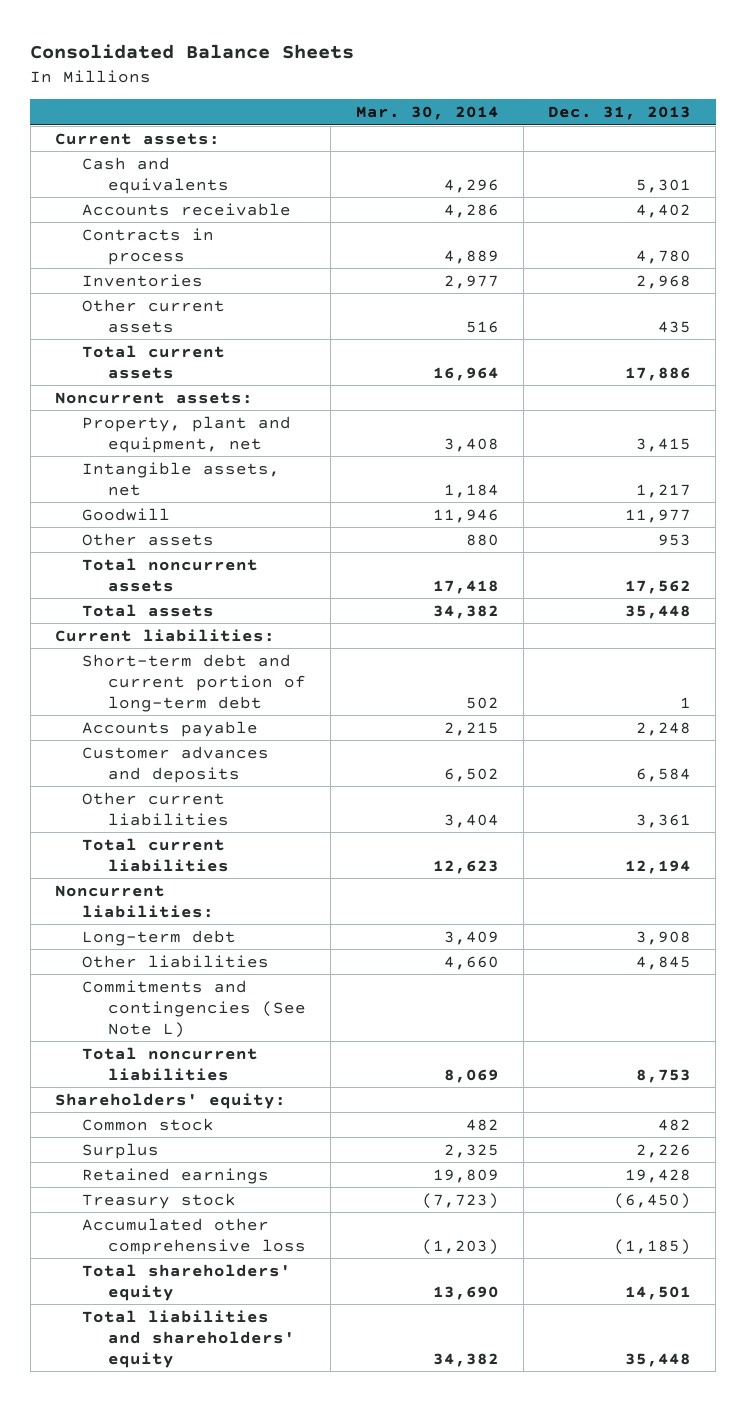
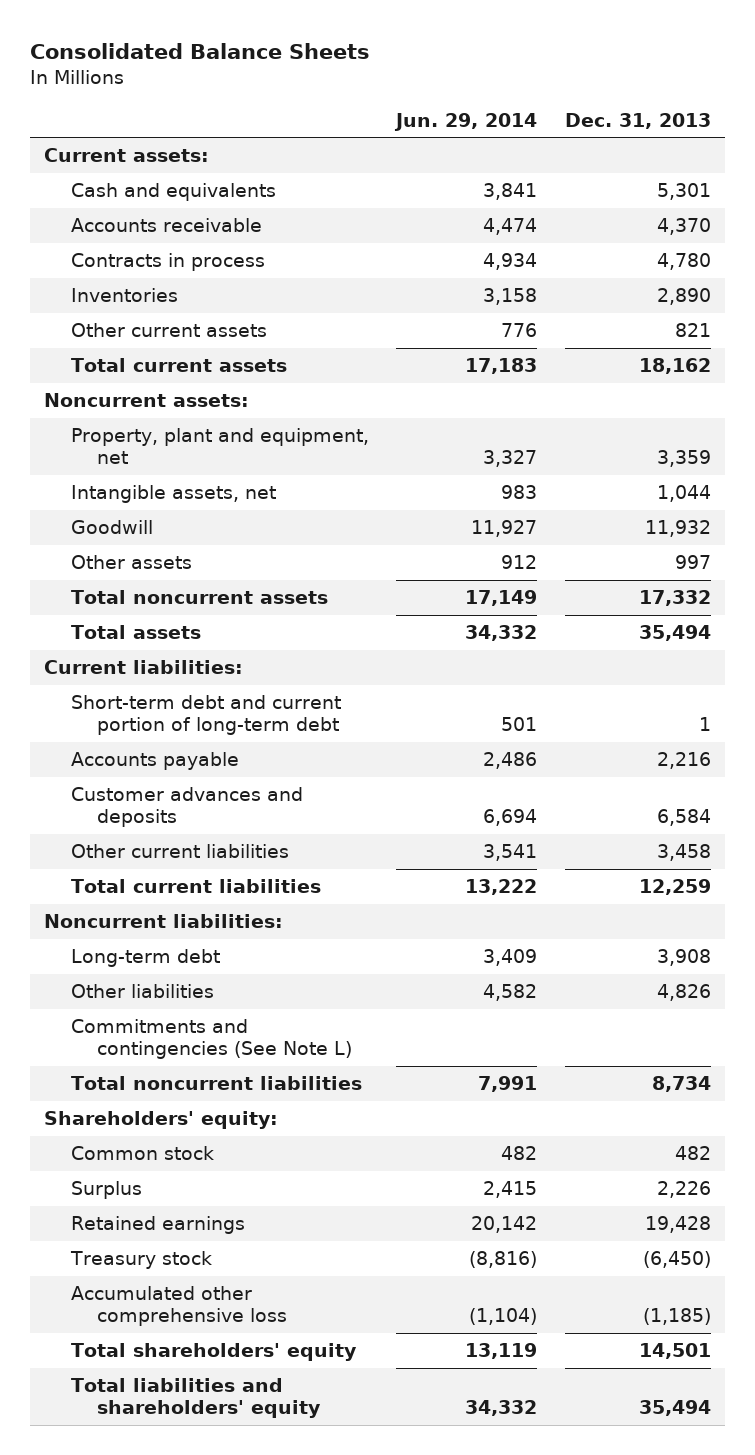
[355,106,499,121] Mar. 30, 2014 -> none
none -> [394,112,538,131] Jun. 29, 2014
[636,203,692,218] 4,402 -> [657,218,712,236] 4,370
[636,274,692,289] 2,968 -> [657,288,712,306] 2,890
[658,320,692,333] 435 -> [675,323,712,338] 821
[625,366,692,381] 17,886 -> [639,358,712,375] 18,162
[636,437,692,452] 3,415 -> [657,450,712,468] 3,359
[636,483,692,498] 1,217 -> [657,485,712,503] 1,044
[625,508,692,523] 11,977 -> [645,520,712,538] 11,932
[658,533,692,546] 953 -> [675,555,712,570] 997
[625,579,692,594] 17,562 -> [639,590,712,607] 17,332
[625,604,692,619] 35,448 -> [639,625,712,642] 35,494
[636,721,692,736] 2,248 -> [657,752,712,770] 2,216
[636,813,692,828] 3,361 -> [657,844,712,862] 3,458
[625,859,692,874] 12,194 -> [639,879,712,896] 12,259
[636,955,692,970] 4,845 -> [657,984,712,1002] 4,826
[636,1068,692,1083] 8,753 -> [652,1076,712,1093] 8,734
[625,1352,692,1367] 35,448 -> [639,1400,712,1417] 35,494

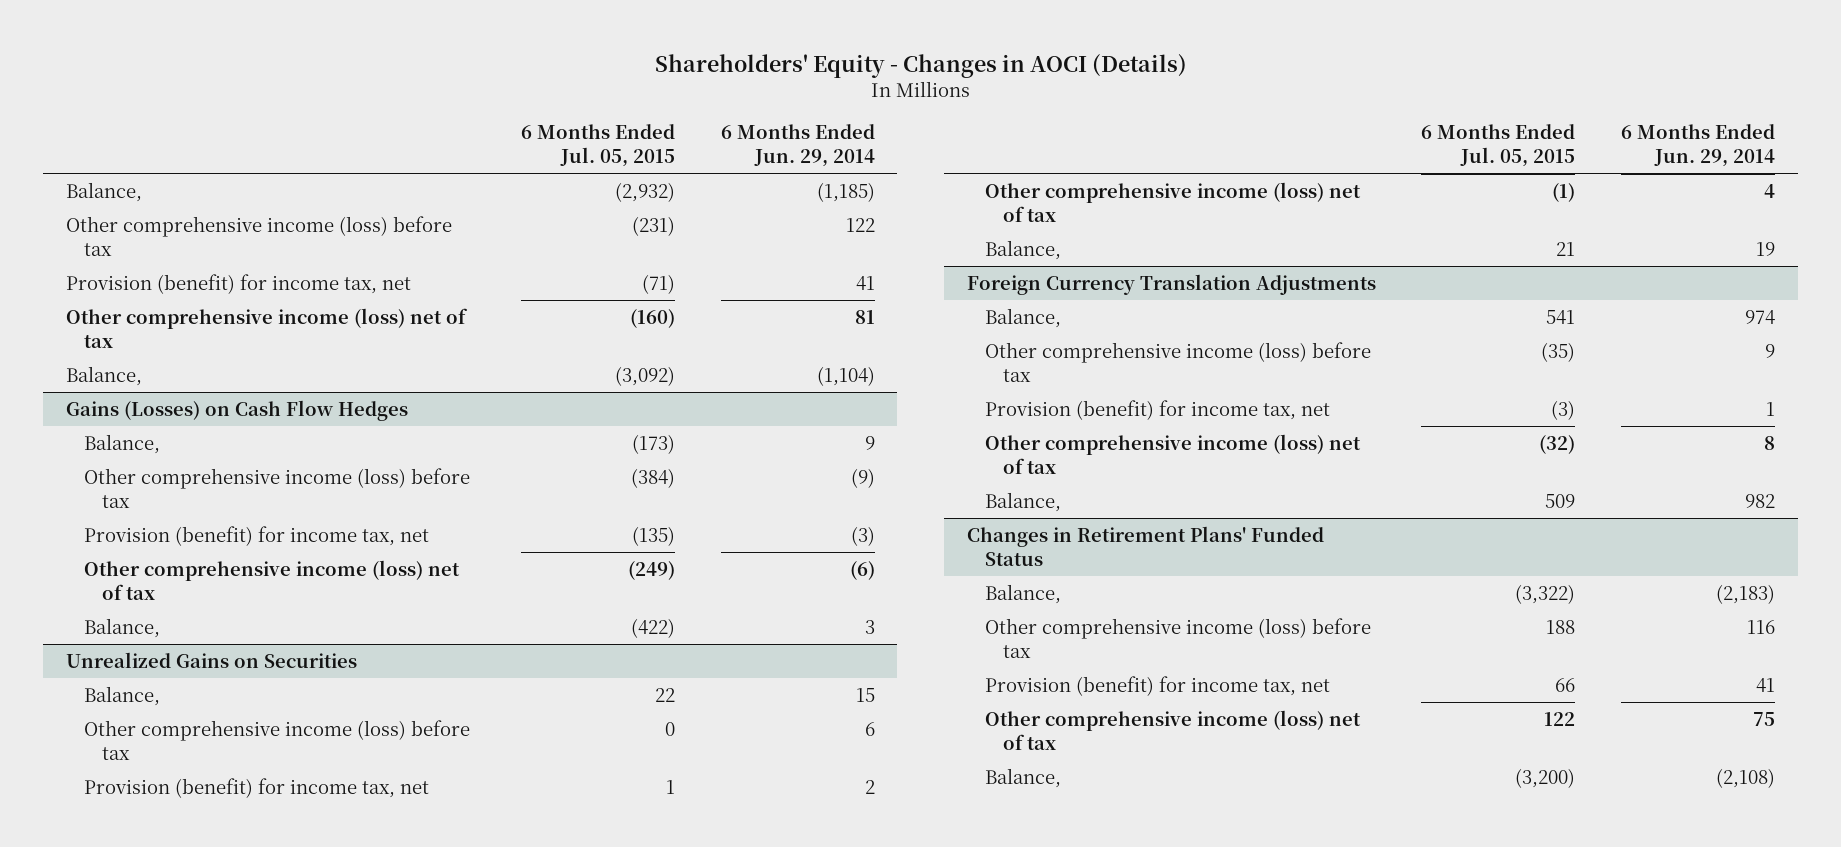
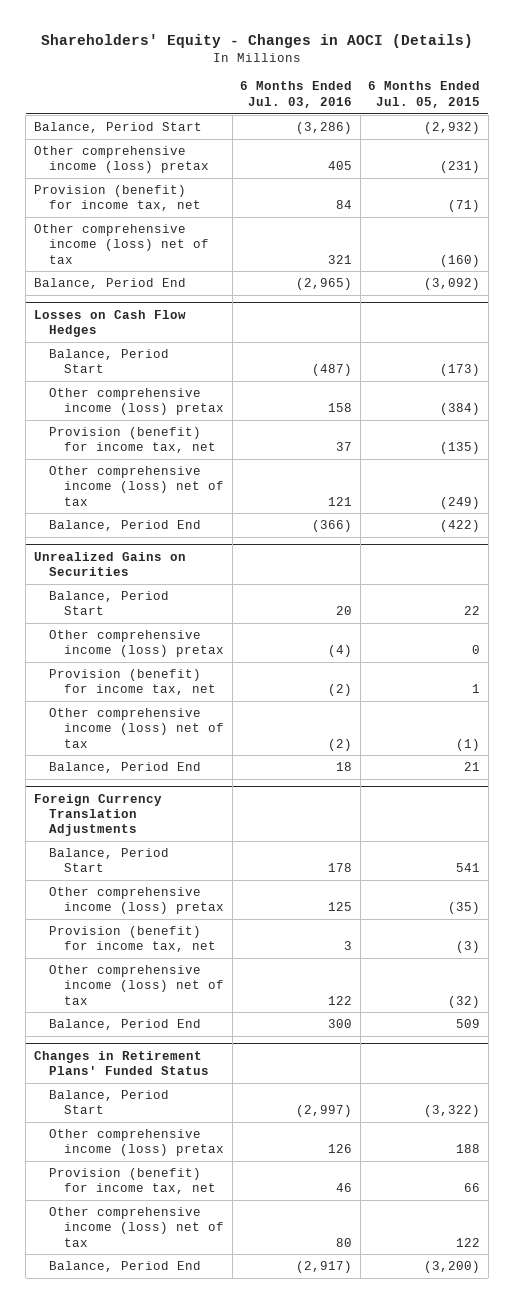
[720,124,875,168] 6 Months Ended Jun. 29, 2014 -> none
none -> [240,81,353,108] 6 Months Ended Jul. 03, 2016
[66,181,143,202] Balance, -> [33,122,202,134] Balance, Period Start
[66,215,453,256] Other comprehensive income (loss) before tax -> [33,146,210,174] Other comprehensive income (loss) pretax
[66,365,143,386] Balance, -> [33,278,186,290] Balance, Period End
[66,399,409,421] Gains (Losses) on Cash Flow Hedges -> [33,309,186,337] Losses on Cash Flow Hedges
[84,433,161,454] Balance, -> [49,349,170,374] Balance, Period Start
[84,467,471,508] Other comprehensive income (loss) before tax -> [49,388,225,416] Other comprehensive income (loss) pretax
[84,617,161,638] Balance, -> [49,520,202,532] Balance, Period End
[84,685,161,706] Balance, -> [49,591,170,616] Balance, Period Start
[84,719,471,760] Other comprehensive income (loss) before tax -> [49,630,225,658] Other comprehensive income (loss) pretax
[984,239,1061,260] Balance, -> [49,762,202,774] Balance, Period End
[984,307,1061,328] Balance, -> [49,848,170,873] Balance, Period Start
[984,341,1371,382] Other comprehensive income (loss) before tax -> [49,887,225,915] Other comprehensive income (loss) pretax
[984,491,1061,512] Balance, -> [49,1019,202,1031] Balance, Period End
[984,583,1061,604] Balance, -> [49,1090,170,1115] Balance, Period Start
[984,617,1371,658] Other comprehensive income (loss) before tax -> [49,1129,225,1157] Other comprehensive income (loss) pretax
[984,767,1061,788] Balance, -> [49,1261,202,1273] Balance, Period End

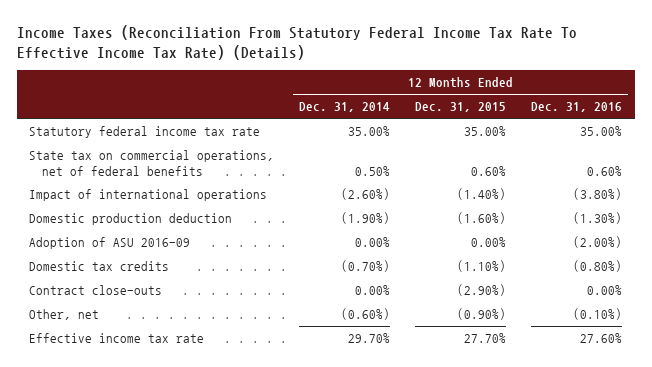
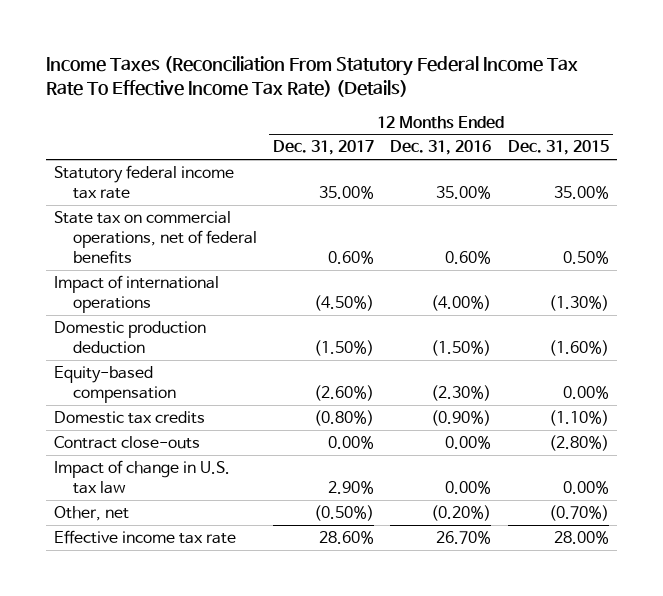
[299,102,391,113] Dec. 31, 2014 -> none
none -> [273,140,375,156] Dec. 31, 2017
[29,237,191,250] Adoption of ASU 2016-09 -> none
[471,165,507,176] 0.60% -> [562,251,609,265] 0.50%
[457,188,507,201] (1.40%) -> [548,295,609,312] (1.30%)
[573,188,623,201] (3.80%) -> [431,295,492,312] (4.00%)
[573,212,623,225] (1.30%) -> [431,340,492,357] (1.50%)
none -> [54,365,176,404] Equity-based compensation
[573,260,623,273] (0.80%) -> [431,409,492,426] (0.90%)
[457,284,507,297] (2.90%) -> [548,434,609,451] (2.80%)
none -> [54,459,231,495] Impact of change in U.S. tax law
[457,308,507,321] (0.90%) -> [548,504,609,521] (0.70%)
[573,308,623,321] (0.10%) -> [431,504,492,521] (0.20%)
[464,333,507,344] 27.70% -> [553,530,609,544] 28.00%
[580,333,623,344] 27.60% -> [436,530,492,544] 26.70%

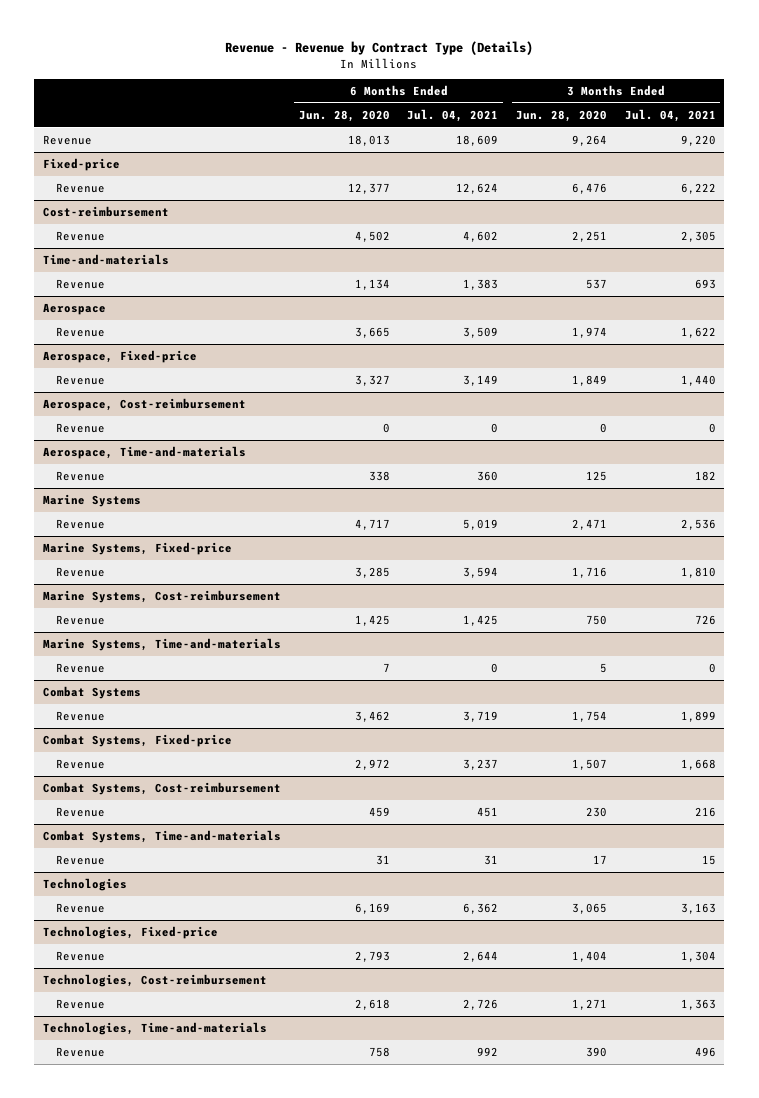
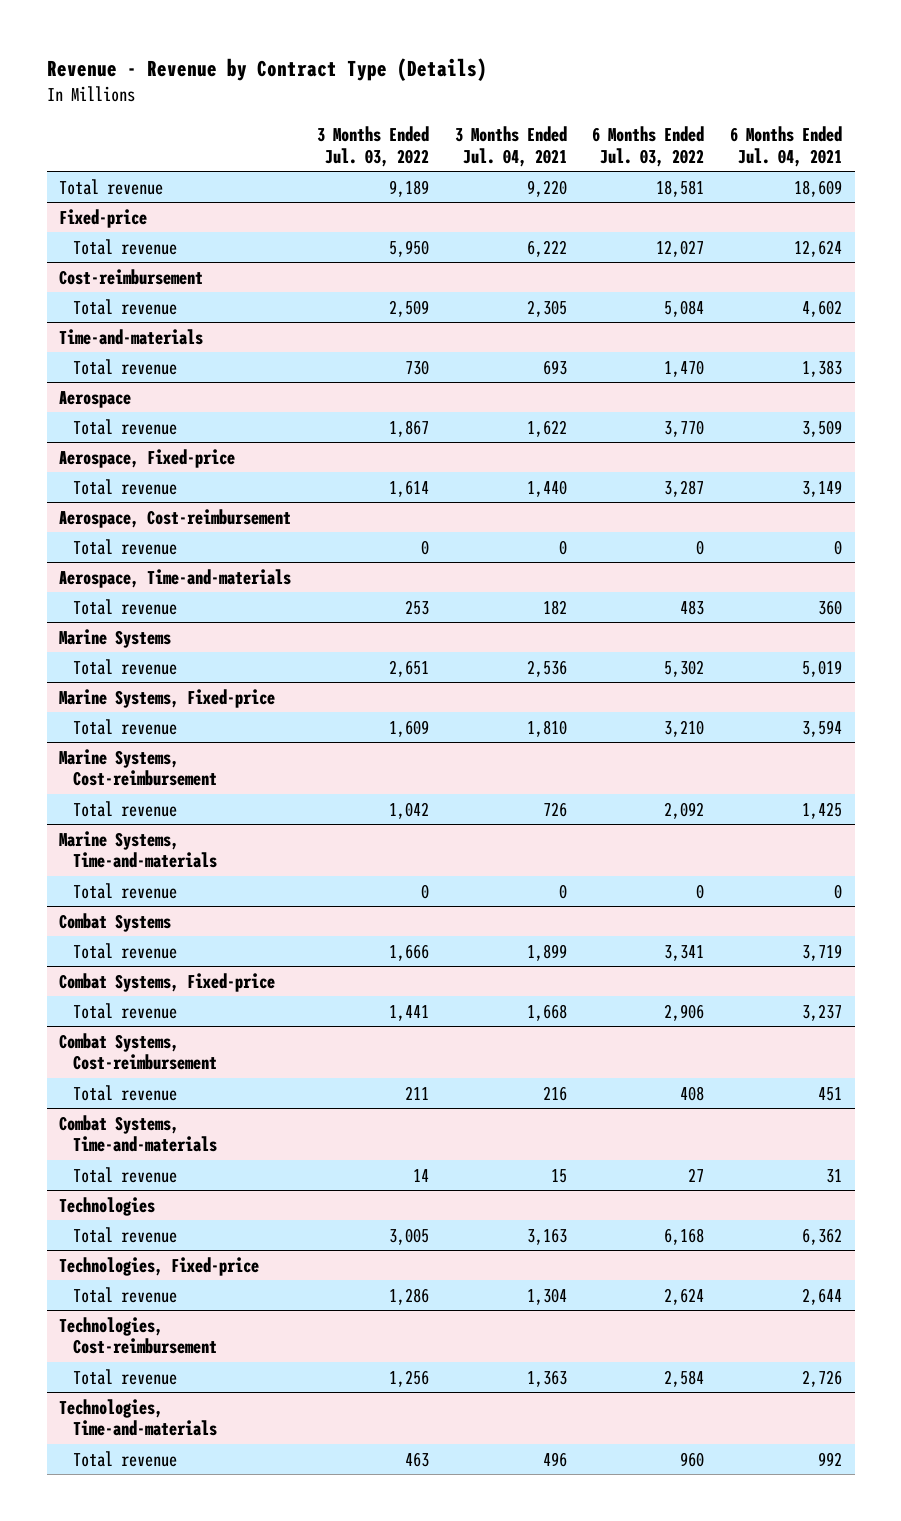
[298,109,390,122] Jun. 28, 2020 -> none
[515,109,607,122] Jun. 28, 2020 -> none
none -> [316,126,429,167] 3 Months Ended Jul. 03, 2022
none -> [592,126,705,167] 6 Months Ended Jul. 03, 2022
[43,134,93,145] Revenue -> [59,178,164,195] Total revenue
[55,182,105,193] Revenue -> [72,238,177,255] Total revenue
[55,230,105,241] Revenue -> [72,298,177,315] Total revenue
[55,278,105,289] Revenue -> [72,358,177,375] Total revenue
[55,326,105,337] Revenue -> [72,418,177,435] Total revenue
[55,374,105,385] Revenue -> [72,478,177,495] Total revenue
[55,422,105,433] Revenue -> [72,538,177,555] Total revenue
[55,470,105,481] Revenue -> [72,598,177,615] Total revenue
[55,518,105,529] Revenue -> [72,658,177,675] Total revenue
[55,566,105,577] Revenue -> [72,718,177,735] Total revenue
[55,614,105,625] Revenue -> [72,800,177,817] Total revenue
[55,662,105,673] Revenue -> [72,882,177,899] Total revenue
[55,710,105,721] Revenue -> [72,942,177,959] Total revenue
[55,758,105,769] Revenue -> [72,1002,177,1019] Total revenue
[55,806,105,817] Revenue -> [72,1084,177,1101] Total revenue
[55,854,105,865] Revenue -> [72,1166,177,1183] Total revenue
[55,902,105,913] Revenue -> [72,1226,177,1243] Total revenue
[55,950,105,961] Revenue -> [72,1286,177,1303] Total revenue
[55,998,105,1009] Revenue -> [72,1368,177,1385] Total revenue
[55,1046,105,1057] Revenue -> [72,1450,177,1467] Total revenue

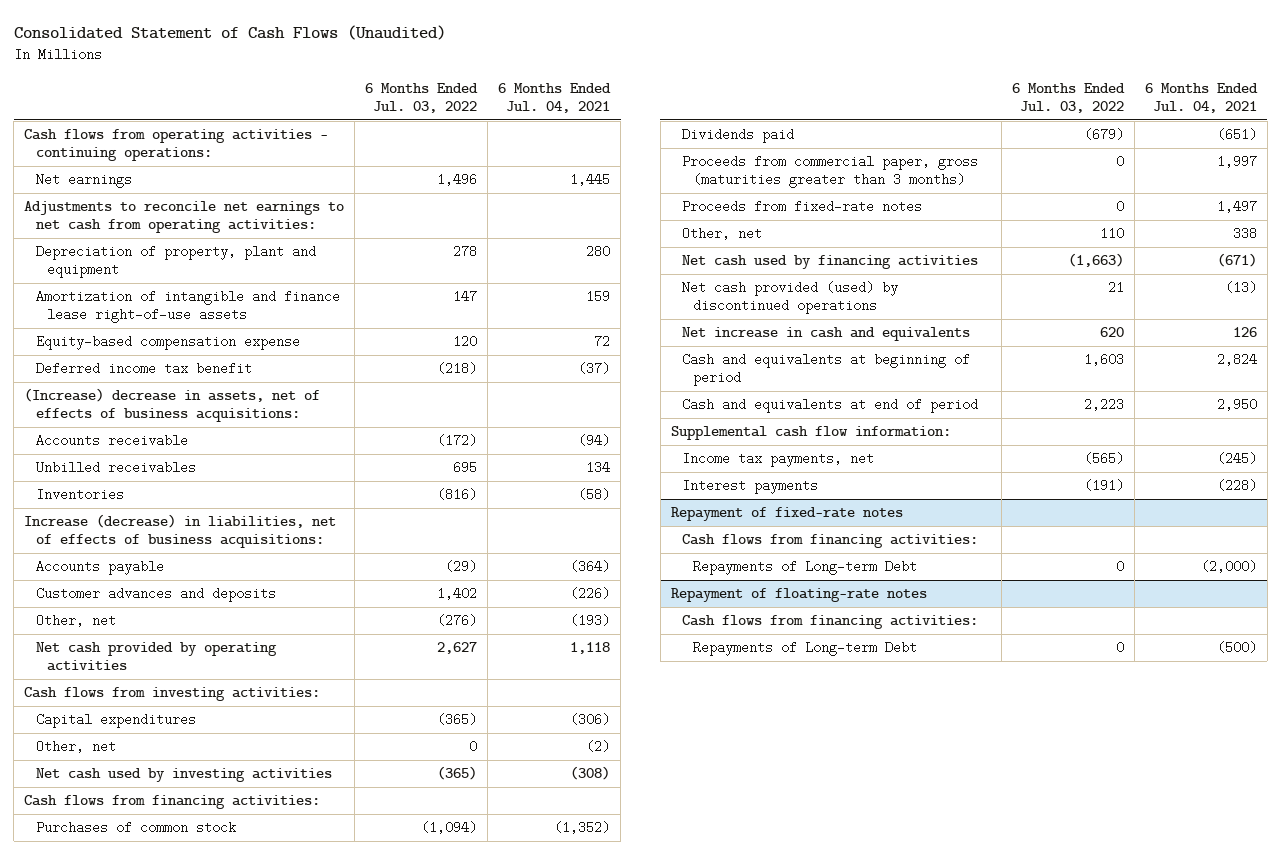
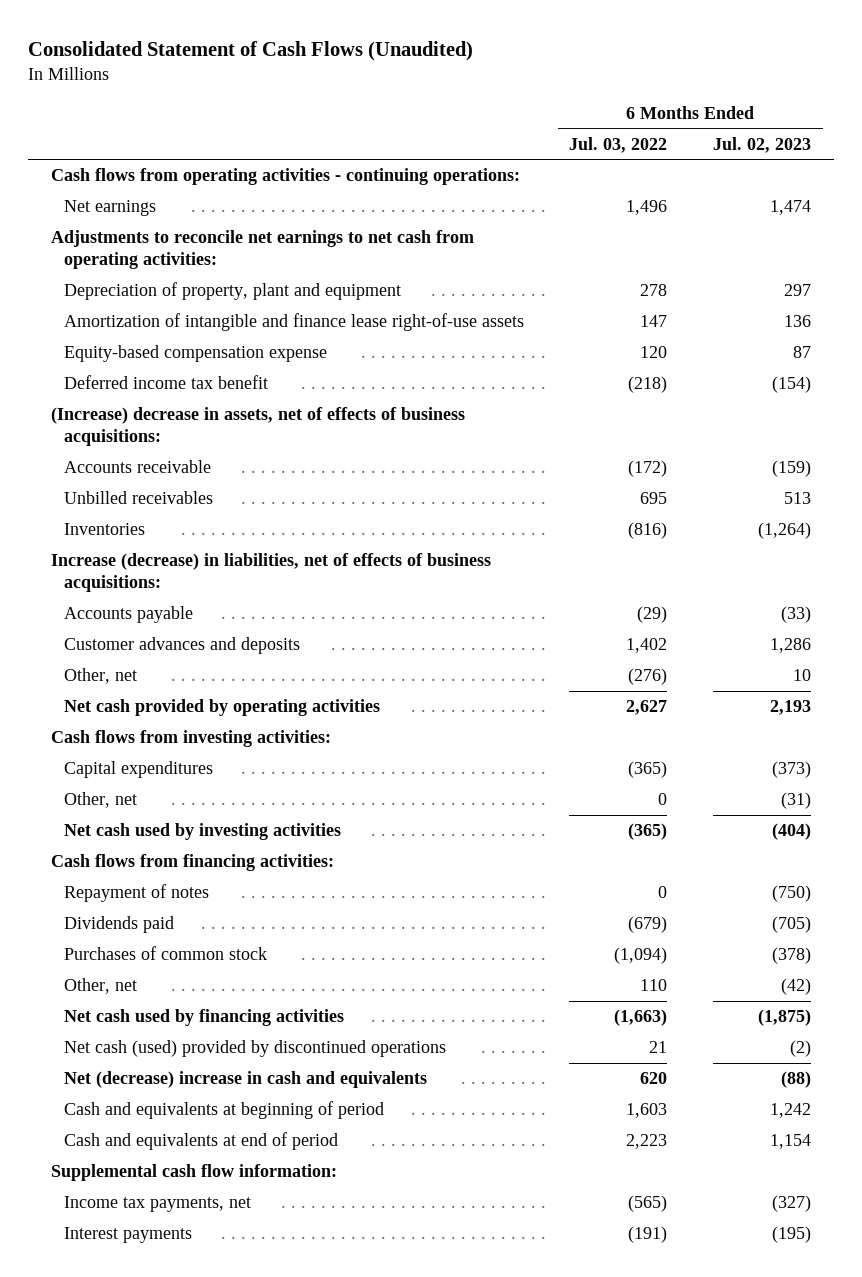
[498,83,612,114] 6 Months Ended Jul. 04, 2021 -> none
none -> [713,136,812,153] Jul. 02, 2023
none -> [63,884,209,903] Repayment of notes
[681,155,978,189] Proceeds from commercial paper, gross (maturities greater than 3 months) -> none
[681,200,922,214] Proceeds from fixed-rate notes -> none
[35,821,236,835] Purchases of common stock -> [63,946,267,961] Purchases of common stock
[681,281,898,315] Net cash provided (used) by discontinued operations -> [63,1040,446,1058] Net cash (used) provided by discontinued operations
[681,327,970,342] Net increase in cash and equivalents -> [63,1071,427,1089] Net (decrease) increase in cash and equivalents
[670,507,903,522] Repayment of fixed-rate notes -> none
[681,534,978,549] Cash flows from financing activities: -> none
[693,560,918,576] Repayments of Long-term Debt -> none
[670,588,927,603] Repayment of floating-rate notes -> none
[681,615,978,630] Cash flows from financing activities: -> none
[693,641,918,657] Repayments of Long-term Debt -> none

